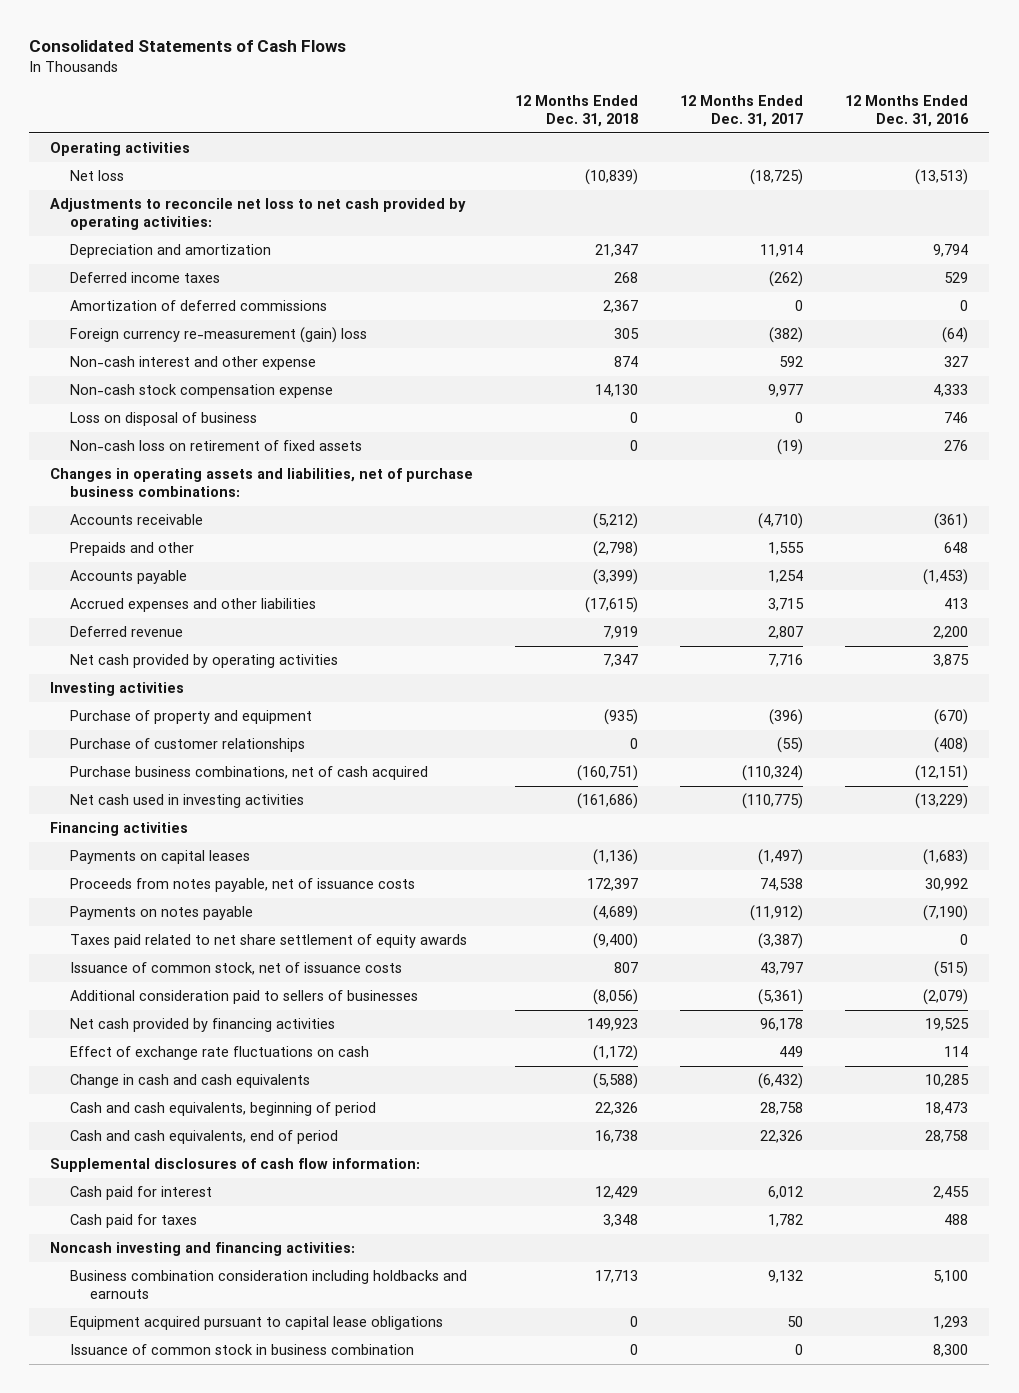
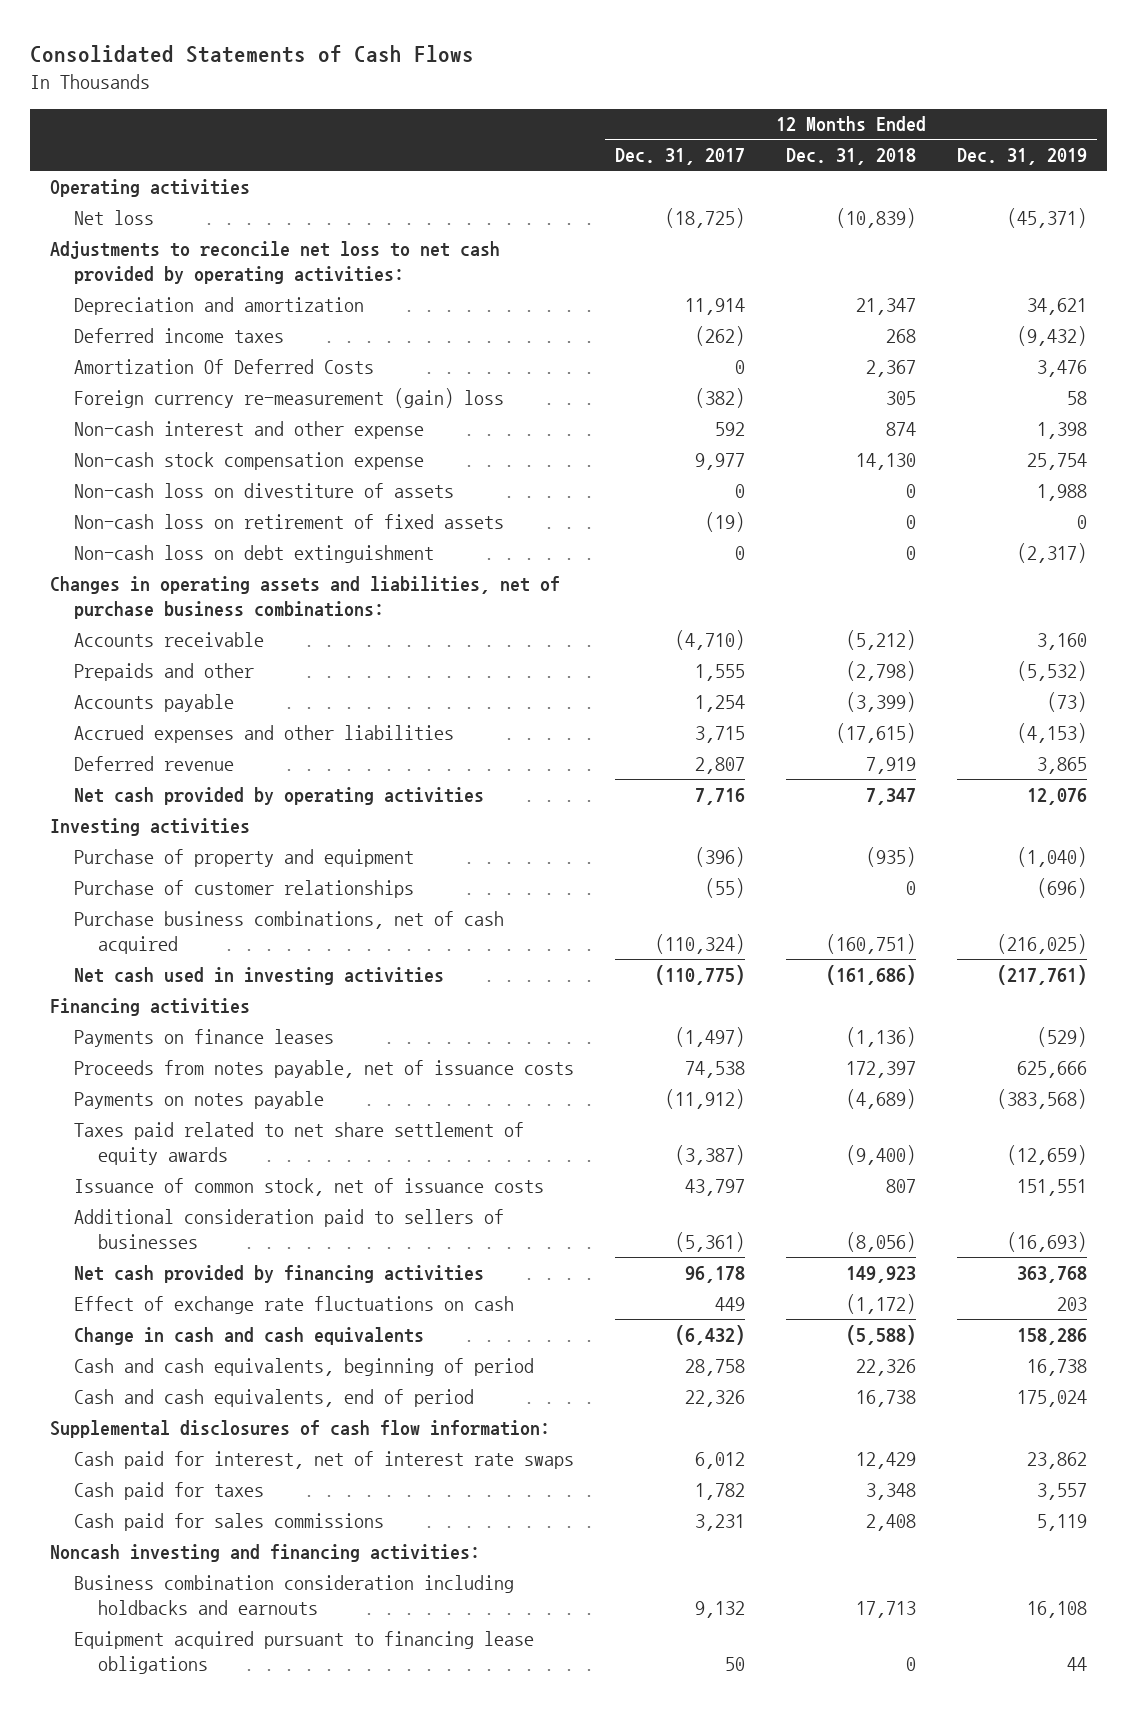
[845,95,970,127] 12 Months Ended Dec. 31, 2016 -> none
none -> [956,148,1087,166] Dec. 31, 2019
[70,300,328,312] Amortization of deferred commissions -> [73,358,374,374] Amortization Of Deferred Costs
[70,412,258,427] Loss on disposal of business -> [73,482,454,498] Non-cash loss on divestiture of assets
none -> [73,544,434,563] Non-cash loss on debt extinguishment
[70,850,251,865] Payments on capital leases -> [73,1028,334,1047] Payments on finance leases
[70,1186,213,1201] Cash paid for interest -> [73,1450,574,1469] Cash paid for interest, net of interest rate swaps
none -> [73,1512,384,1531] Cash paid for sales commissions
[70,1344,415,1356] Issuance of common stock in business combination -> none
[70,1316,444,1331] Equipment acquired pursuant to capital lease obligations -> [73,1630,534,1675] Equipment acquired pursuant to financing lease obligations

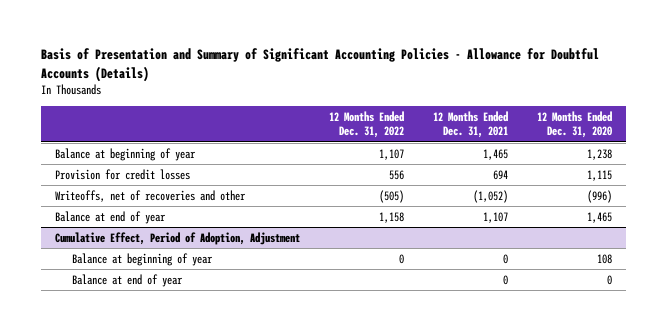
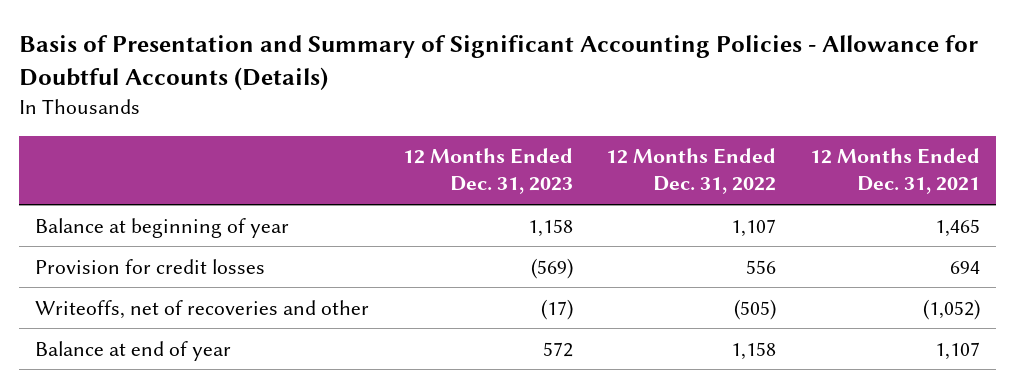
[536,110,612,139] 12 Months Ended Dec. 31, 2020 -> none
none -> [402,148,573,195] 12 Months Ended Dec. 31, 2023
[55,231,301,245] Cumulative Effect, Period of Adoption, Adjustment -> none
[71,252,213,266] Balance at beginning of year -> none
[71,273,183,287] Balance at end of year -> none

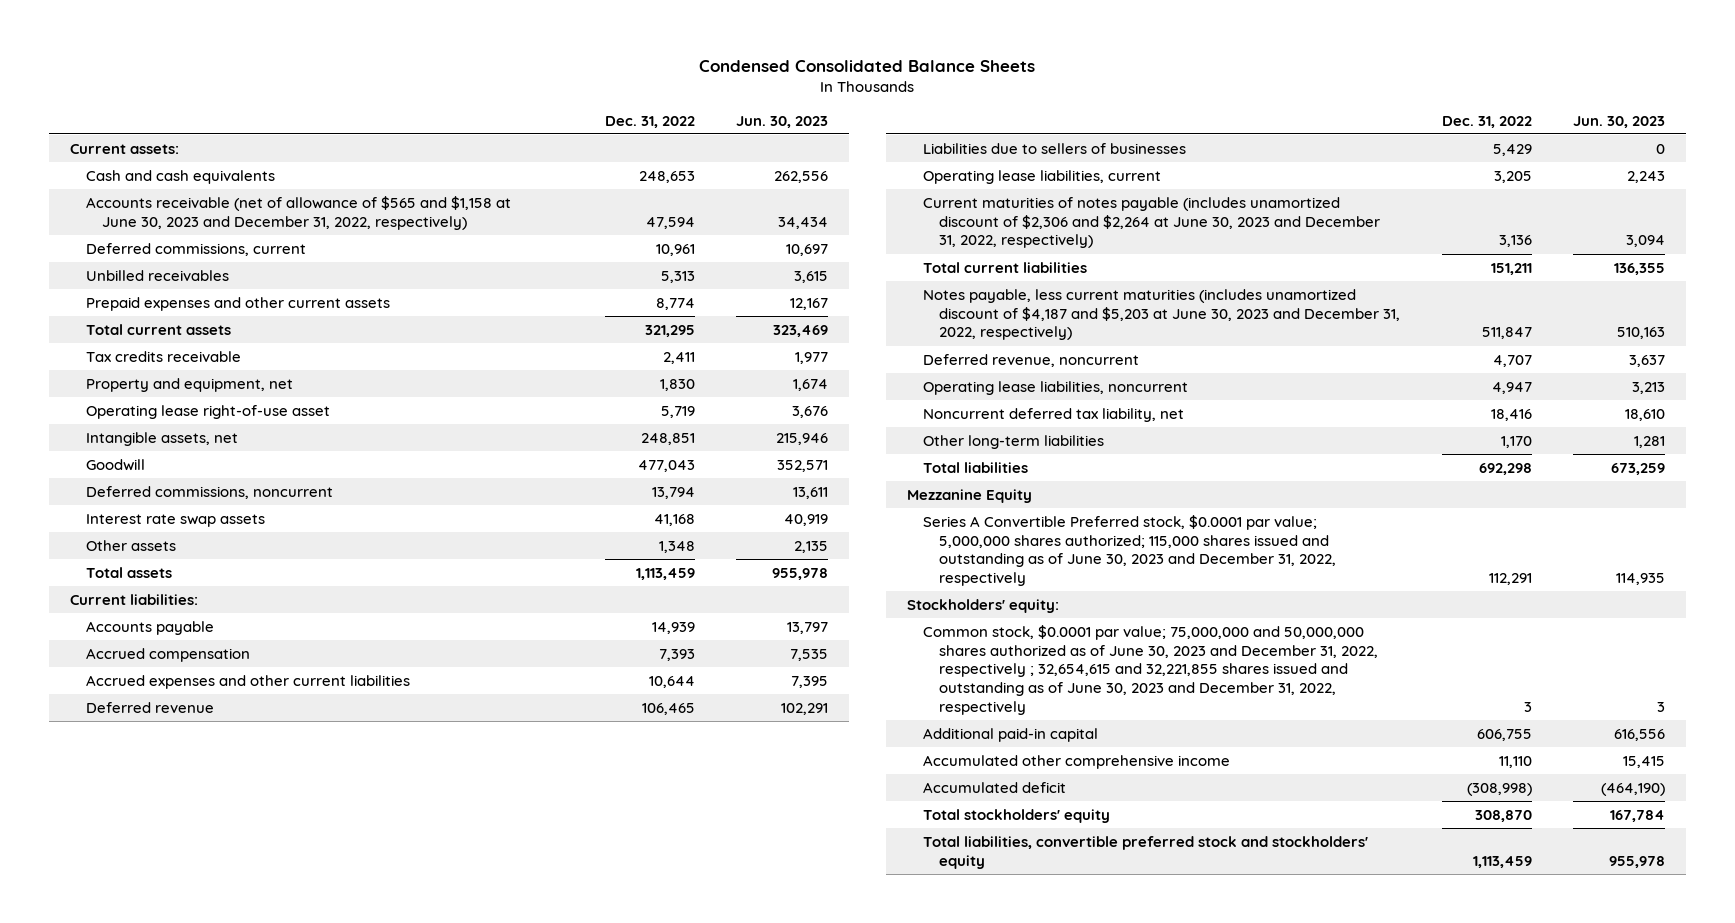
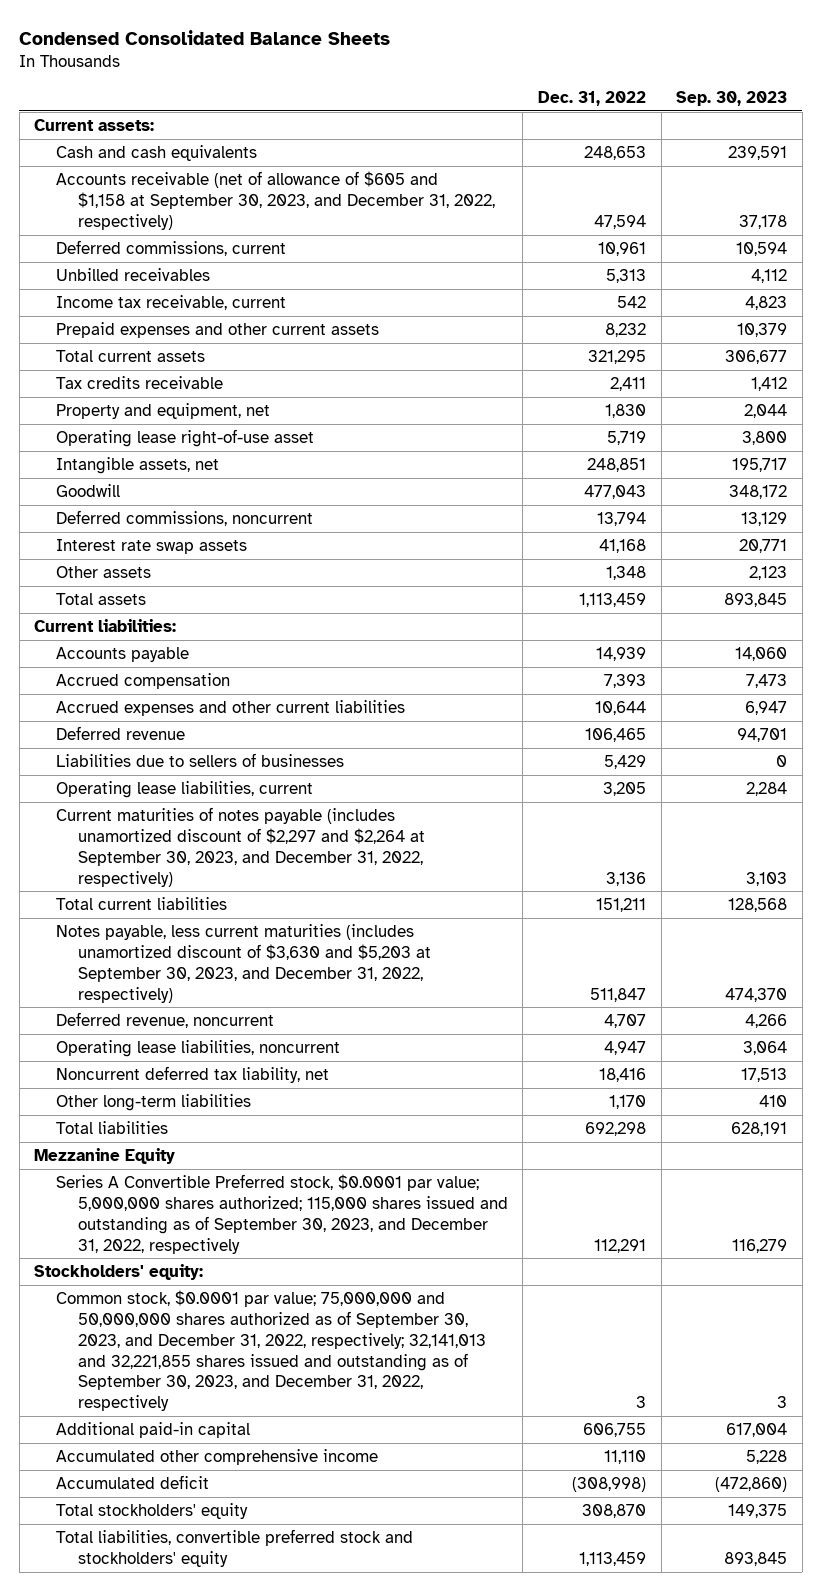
[736,115,829,128] Jun. 30, 2023 -> none
none -> [676,90,788,106] Sep. 30, 2023
[85,195,511,230] Accounts receivable (net of allowance of $565 and $1,158 at June 30, 2023 and December 31, 2022, respectively) -> [56,171,495,230] Accounts receivable (net of allowance of $605 and $1,158 at September 30, 2023, and December 31, 2022, respectively)
none -> [56,295,287,311] Income tax receivable, current
[655,297,695,310] 8,774 -> [605,323,647,338] 8,232
[922,196,1381,249] Current maturities of notes payable (includes unamortized discount of $2,306 and $2,264 at June 30, 2023 and December 31, 2022, respectively) -> [56,807,425,887] Current maturities of notes payable (includes unamortized discount of $2,297 and $2,264 at September 30, 2023, and December 31, 2022, respectively)
[922,288,1401,341] Notes payable, less current maturities (includes unamortized discount of $4,187 and $5,203 at June 30, 2023 and December 31, 2022, respectively) -> [56,924,431,1003] Notes payable, less current maturities (includes unamortized discount of $3,630 and $5,203 at September 30, 2023, and December 31, 2022, respectively)
[922,514,1337,587] Series A Convertible Preferred stock, $0.0001 par value; 5,000,000 shares authorized; 115,000 shares issued and outstanding as of June 30, 2023 and December 31, 2022, respectively -> [56,1174,508,1254] Series A Convertible Preferred stock, $0.0001 par value; 5,000,000 shares authorized; 115,000 shares issued and outstanding as of September 30, 2023, and December 31, 2022, respectively
[922,624,1379,716] Common stock, $0.0001 par value; 75,000,000 and 50,000,000 shares authorized as of June 30, 2023 and December 31, 2022, respectively ; 32,654,615 and 32,221,855 shares issued and outstanding as of June 30, 2023 and December 31, 2022, respectively -> [56,1290,486,1412] Common stock, $0.0001 par value; 75,000,000 and 50,000,000 shares authorized as of September 30, 2023, and December 31, 2022, respectively; 32,141,013 and 32,221,855 shares issued and outstanding as of September 30, 2023, and December 31, 2022, respectively

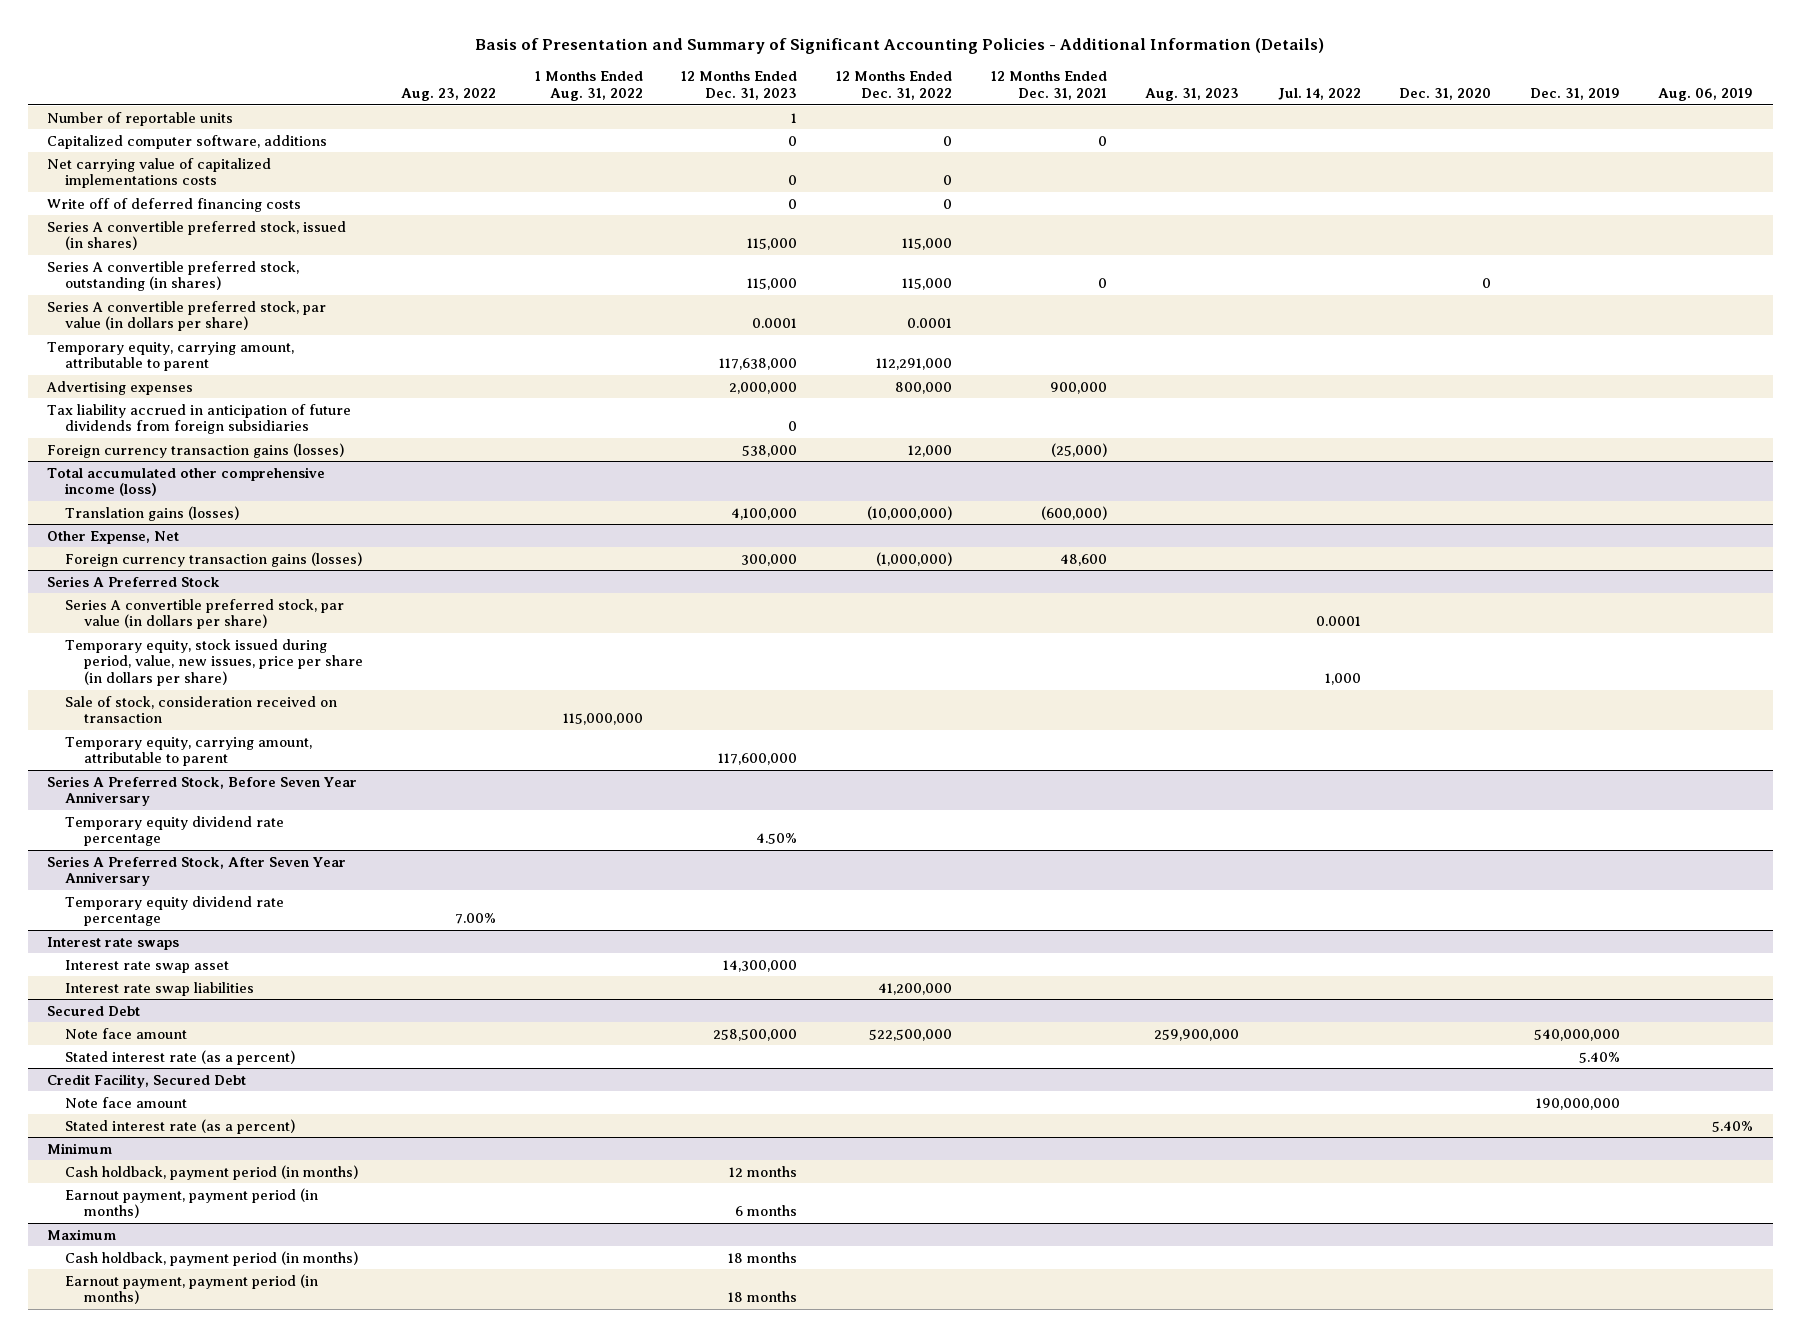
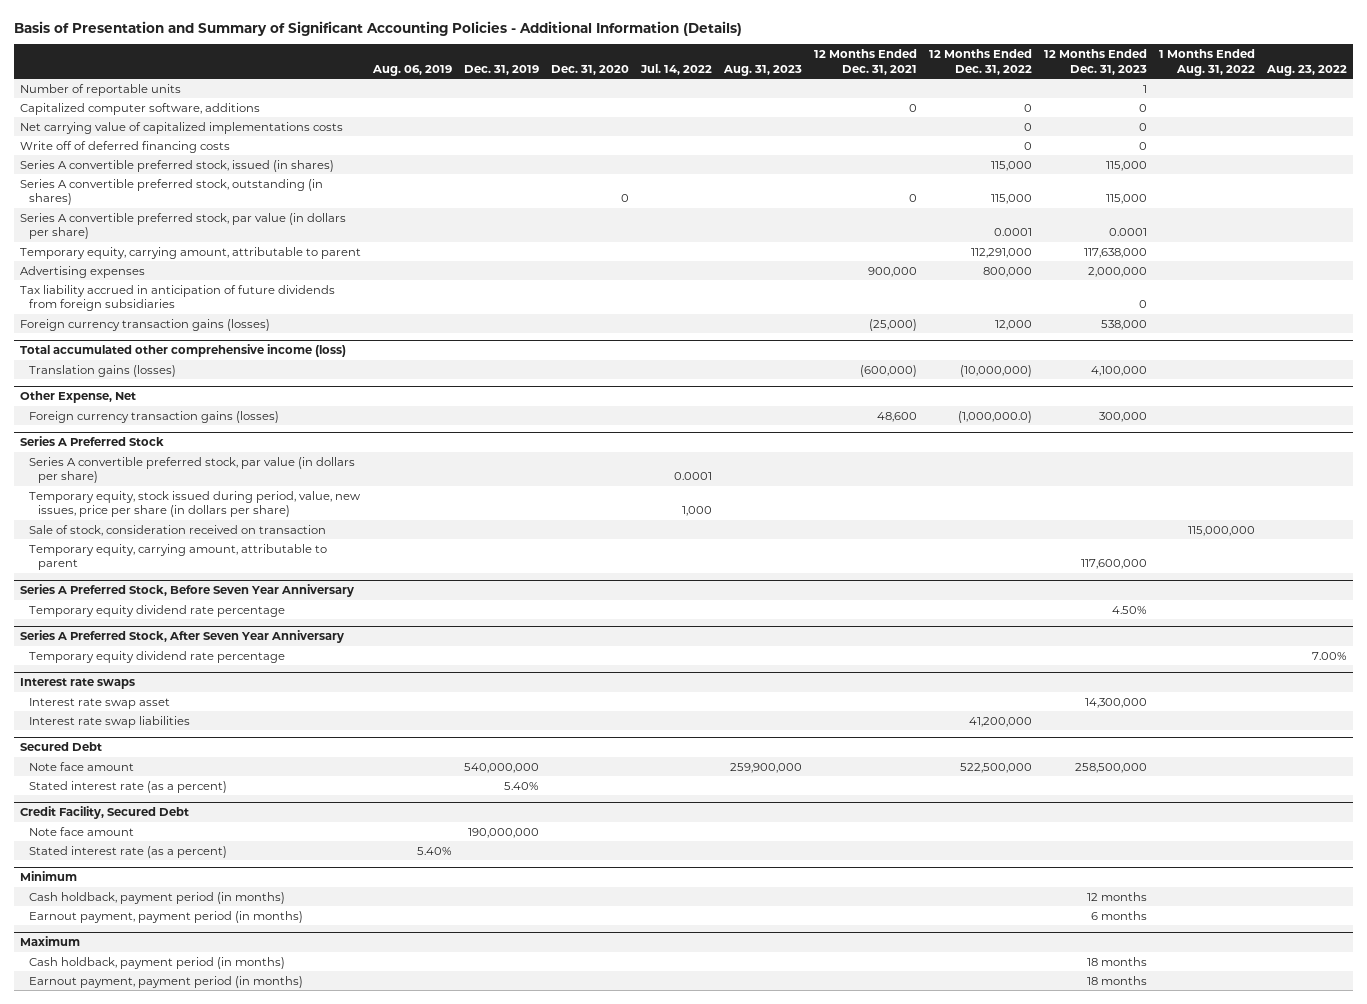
[875,551,952,566] (1,000,000) -> [958,410,1033,423] (1,000,000.0)

